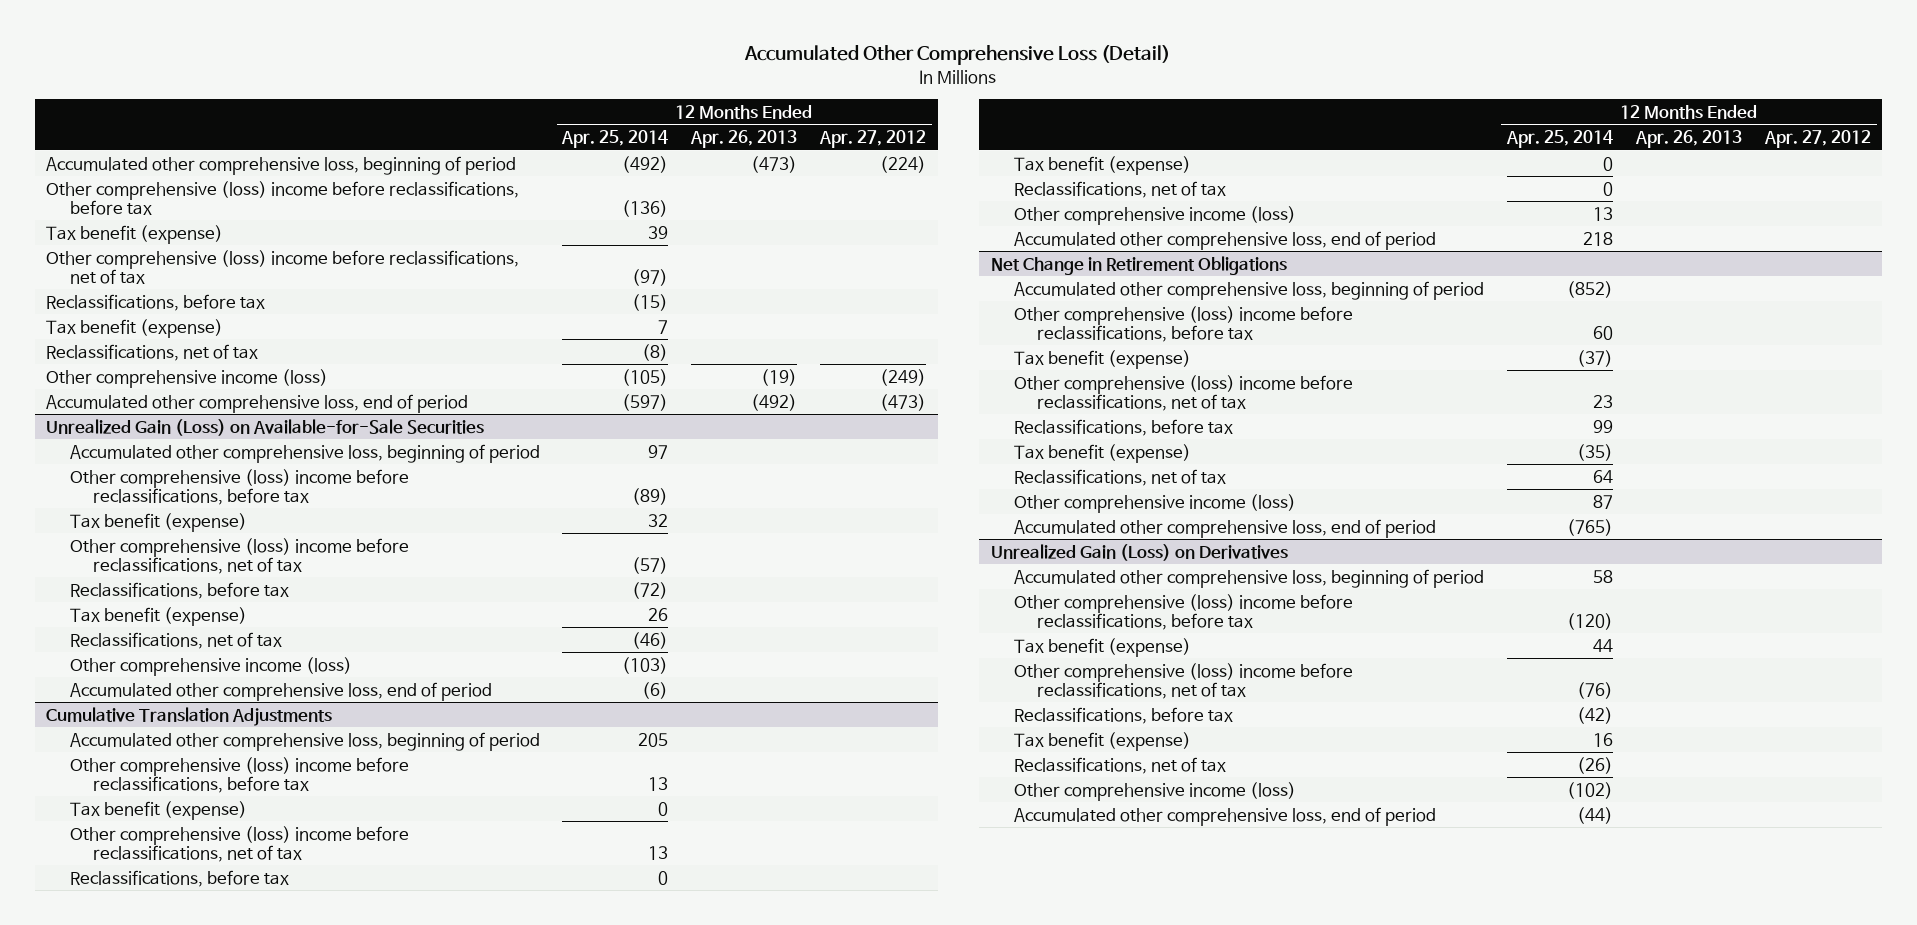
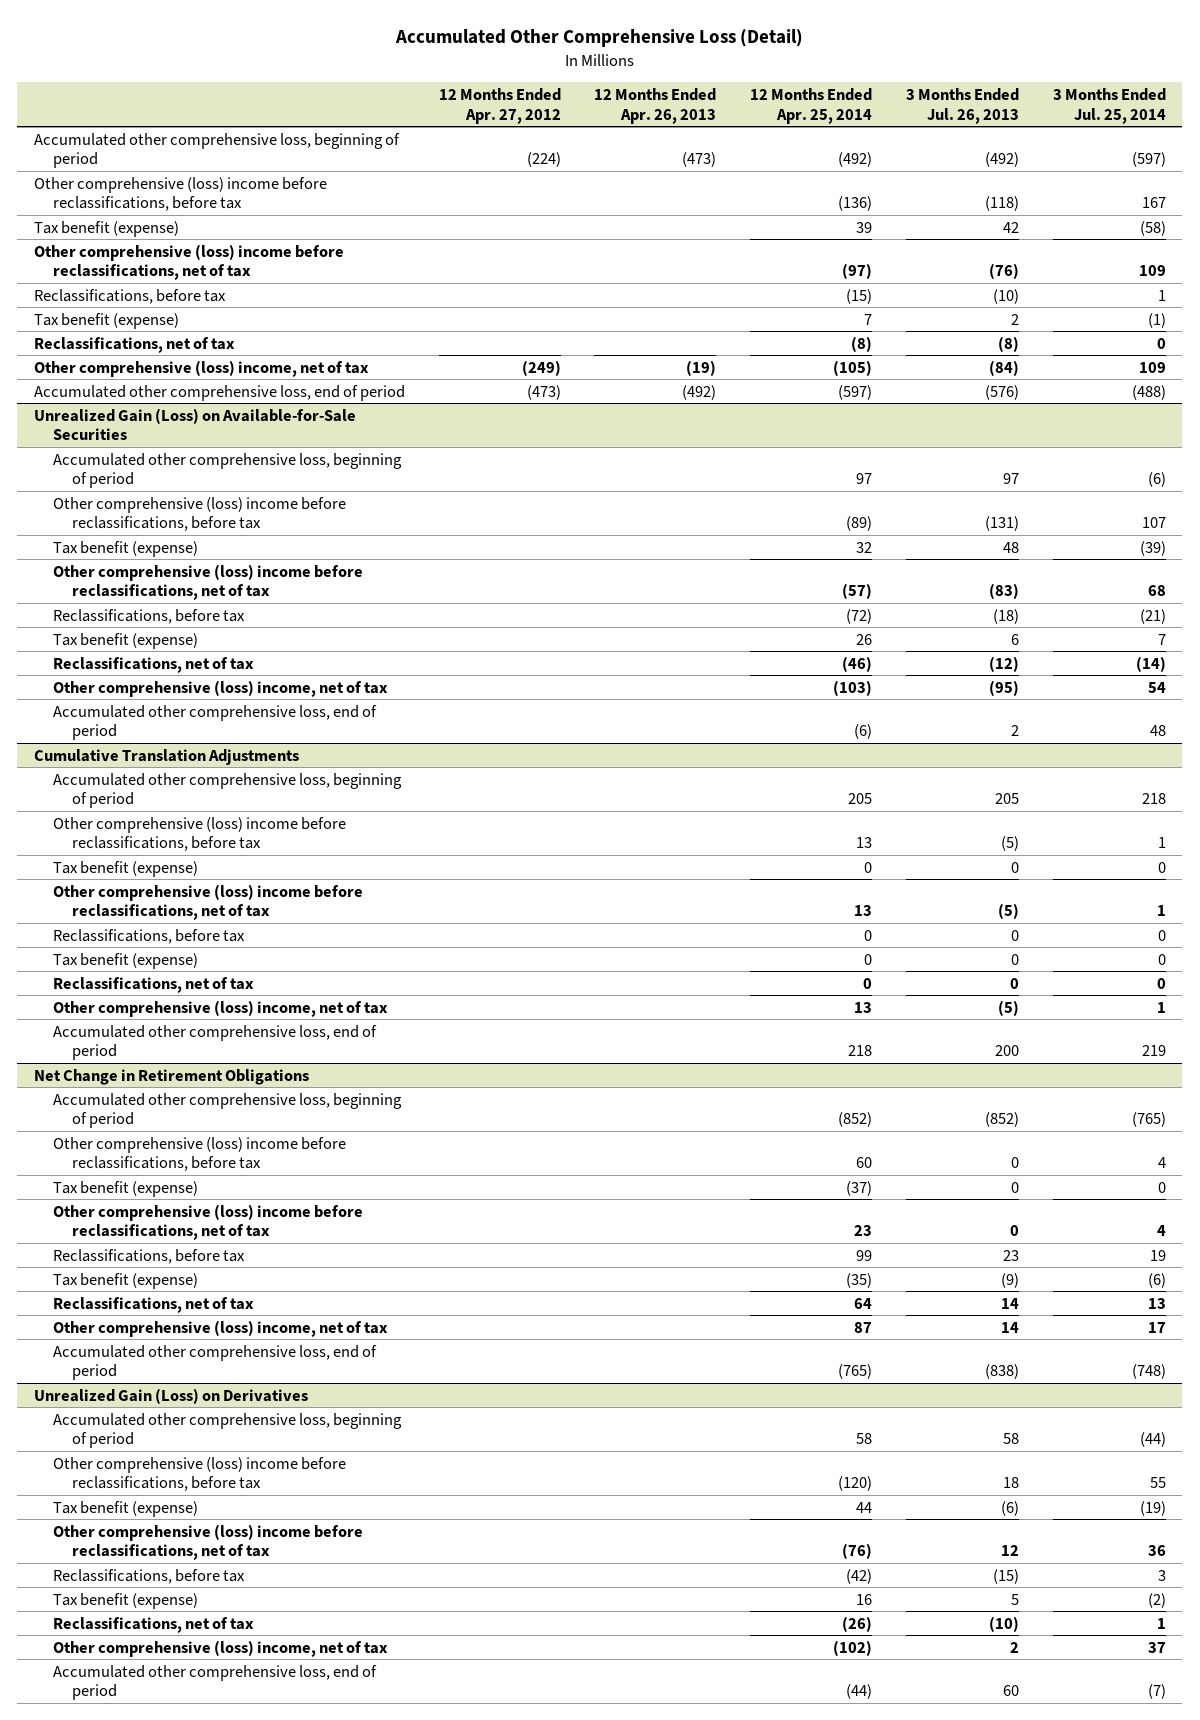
none -> [905,88,1019,124] 3 Months Ended Jul. 26, 2013
none -> [1052,88,1166,124] 3 Months Ended Jul. 25, 2014
[46,368,329,388] Other comprehensive income (loss) -> [34,359,370,377] Other comprehensive (loss) income, net of tax
[69,656,352,676] Other comprehensive income (loss) -> [52,679,388,697] Other comprehensive (loss) income, net of tax
[1014,205,1297,225] Other comprehensive income (loss) -> [52,999,388,1017] Other comprehensive (loss) income, net of tax
[1014,493,1297,513] Other comprehensive income (loss) -> [52,1319,388,1337] Other comprehensive (loss) income, net of tax
[1014,781,1297,801] Other comprehensive income (loss) -> [52,1639,388,1657] Other comprehensive (loss) income, net of tax

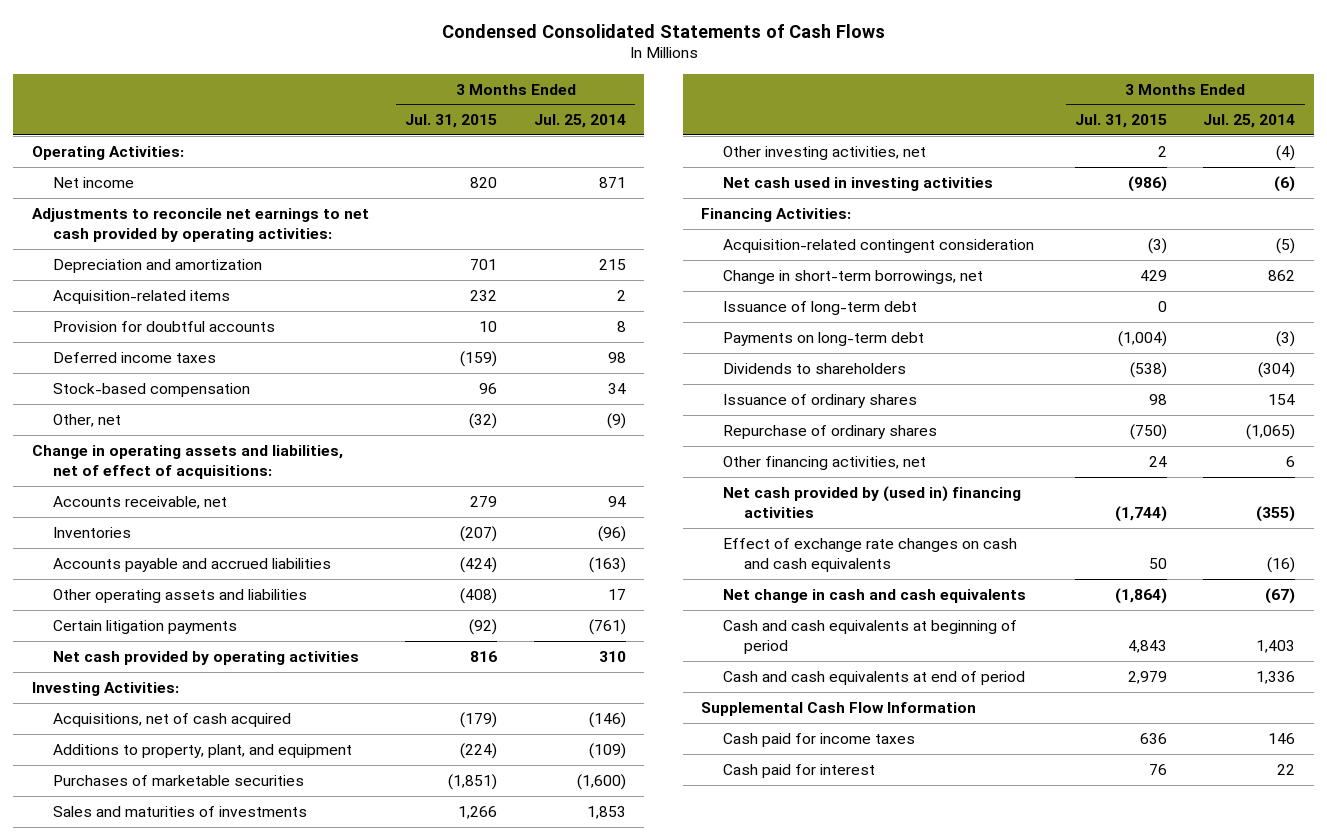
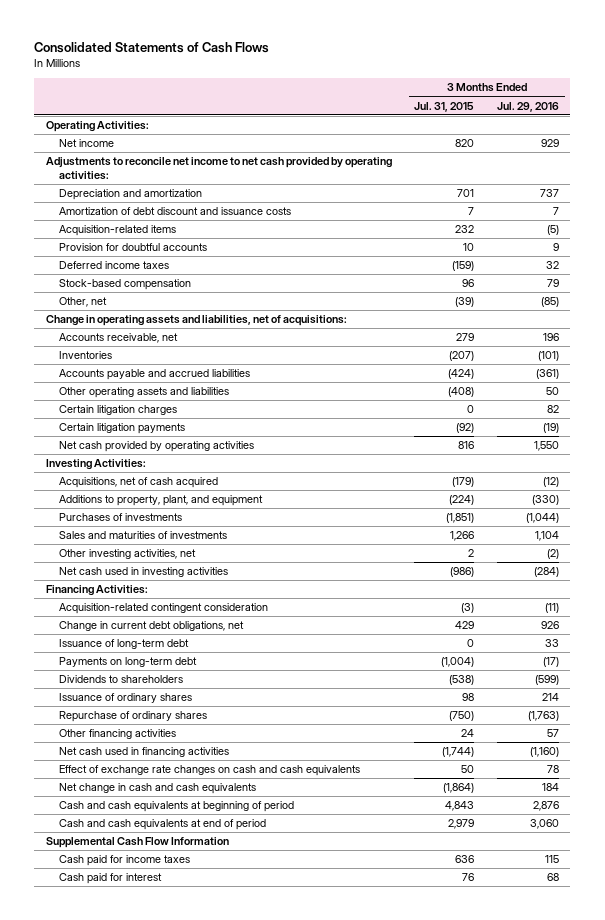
[441,23,885,38] Condensed Consolidated Statements of Cash Flows -> [34,41,270,53] Consolidated Statements of Cash Flows
[533,114,626,129] Jul. 25, 2014 -> none
none -> [497,101,560,112] Jul. 29, 2016
[31,207,369,242] Adjustments to reconcile net earnings to net cash provided by operating activities: -> [45,157,392,180] Adjustments to reconcile net income to net cash provided by operating activities:
none -> [59,207,292,216] Amortization of debt discount and issuance costs
[469,412,498,429] (32) -> [455,297,475,308] (39)
[31,444,343,479] Change in operating assets and liabilities, net of effect of acquisitions: -> [45,315,347,327] Change in operating assets and liabilities, net of acquisitions:
none -> [59,405,178,416] Certain litigation charges
[53,774,305,786] Purchases of marketable securities -> [59,513,183,522] Purchases of investments
[722,269,983,284] Change in short-term borrowings, net -> [59,621,245,632] Change in current debt obligations, net
[722,455,926,470] Other financing activities, net -> [59,729,177,740] Other financing activities
[722,485,1021,518] Net cash provided by (used in) financing activities -> [59,747,230,758] Net cash used in financing activities

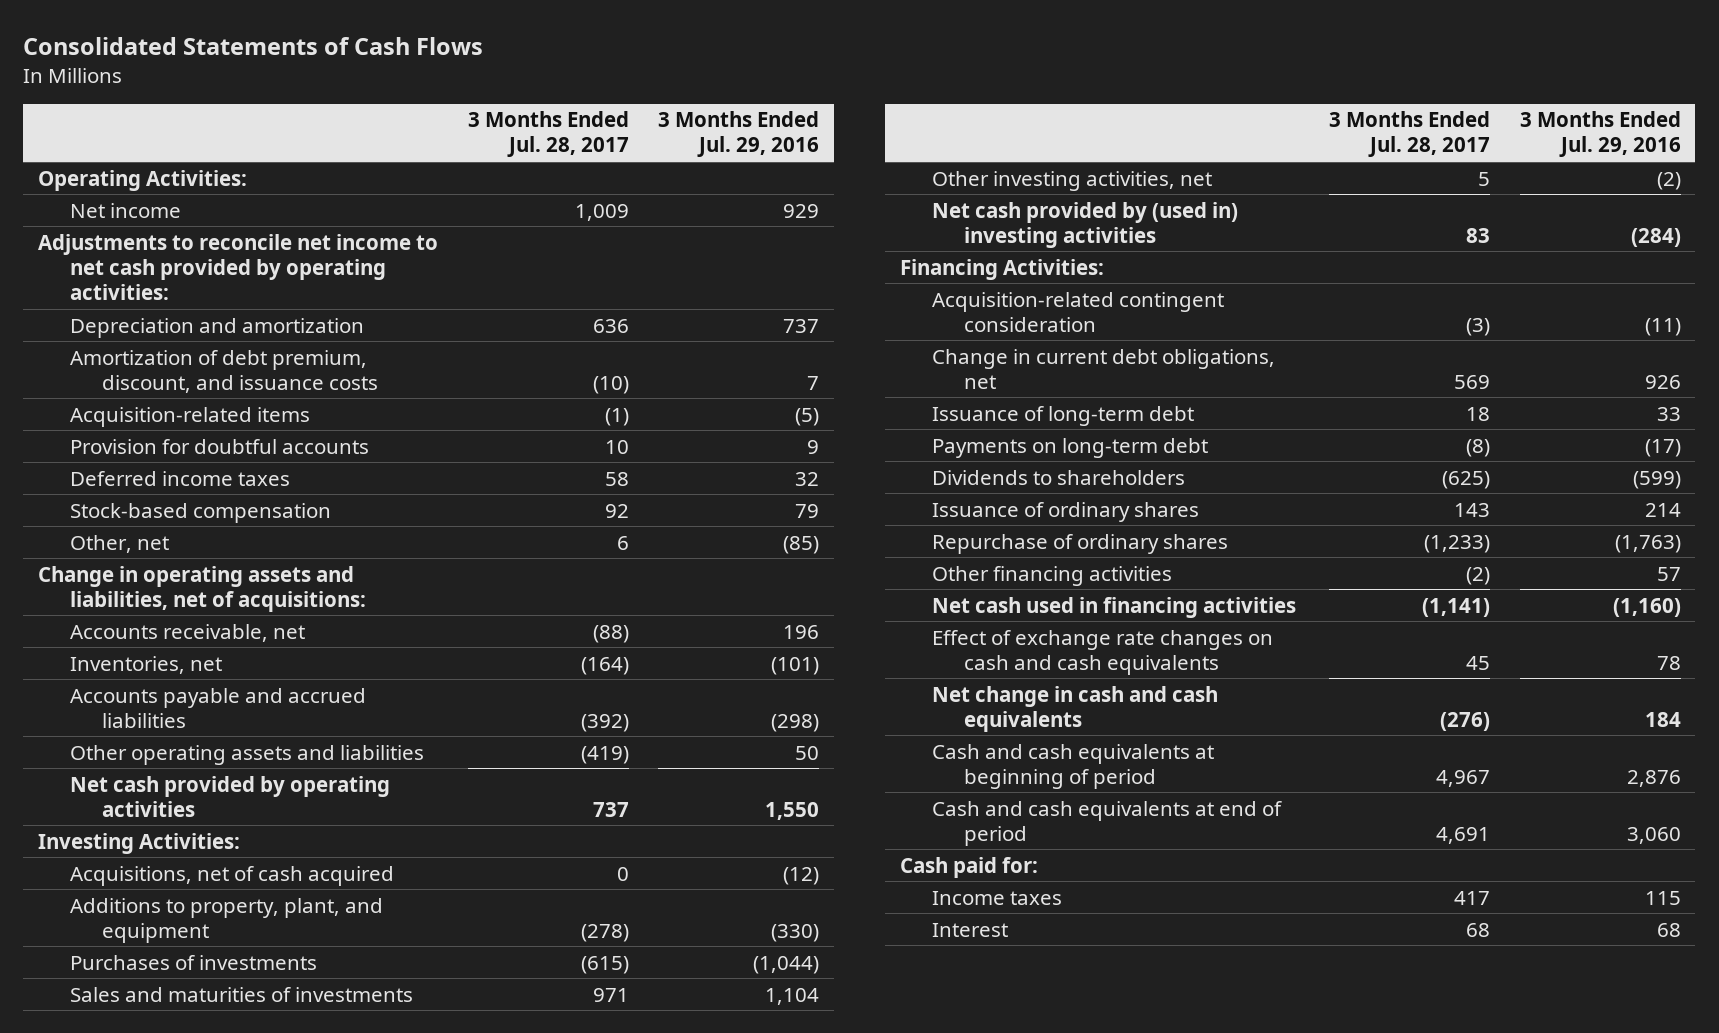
[414,101,475,112] Jul. 31, 2015 -> none
none -> [467,111,629,158] 3 Months Ended Jul. 28, 2017
[59,207,292,216] Amortization of debt discount and issuance costs -> [70,349,379,393] Amortization of debt premium, discount, and issuance costs
[59,351,113,360] Inventories -> [70,655,223,674] Inventories, net
[536,369,560,380] (361) -> [770,713,819,732] (298)
[59,405,178,416] Certain litigation charges -> none
[59,423,186,435] Certain litigation payments -> none
[59,567,229,578] Net cash used in investing activities -> [931,201,1238,248] Net cash provided by (used in) investing activities
[45,837,229,849] Supplemental Cash Flow Information -> none
none -> [899,856,1038,878] Cash paid for:
[59,855,191,867] Cash paid for income taxes -> [931,890,1062,905] Income taxes
[59,873,163,885] Cash paid for interest -> [931,922,1008,937] Interest

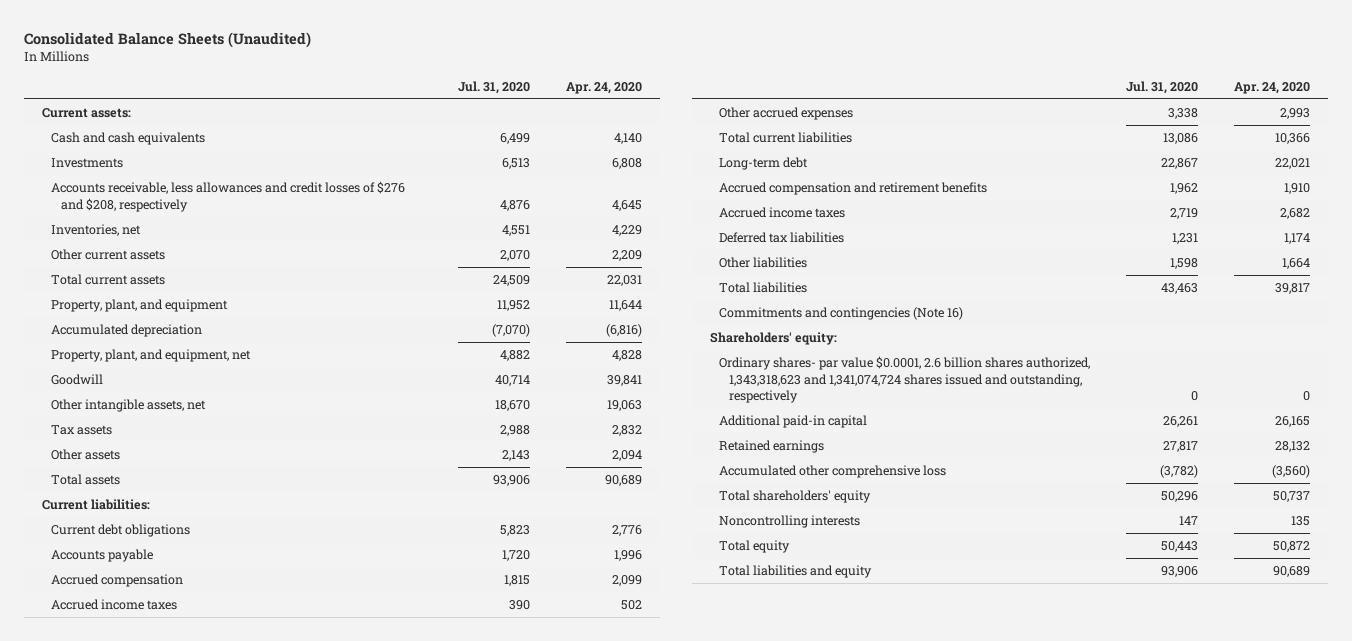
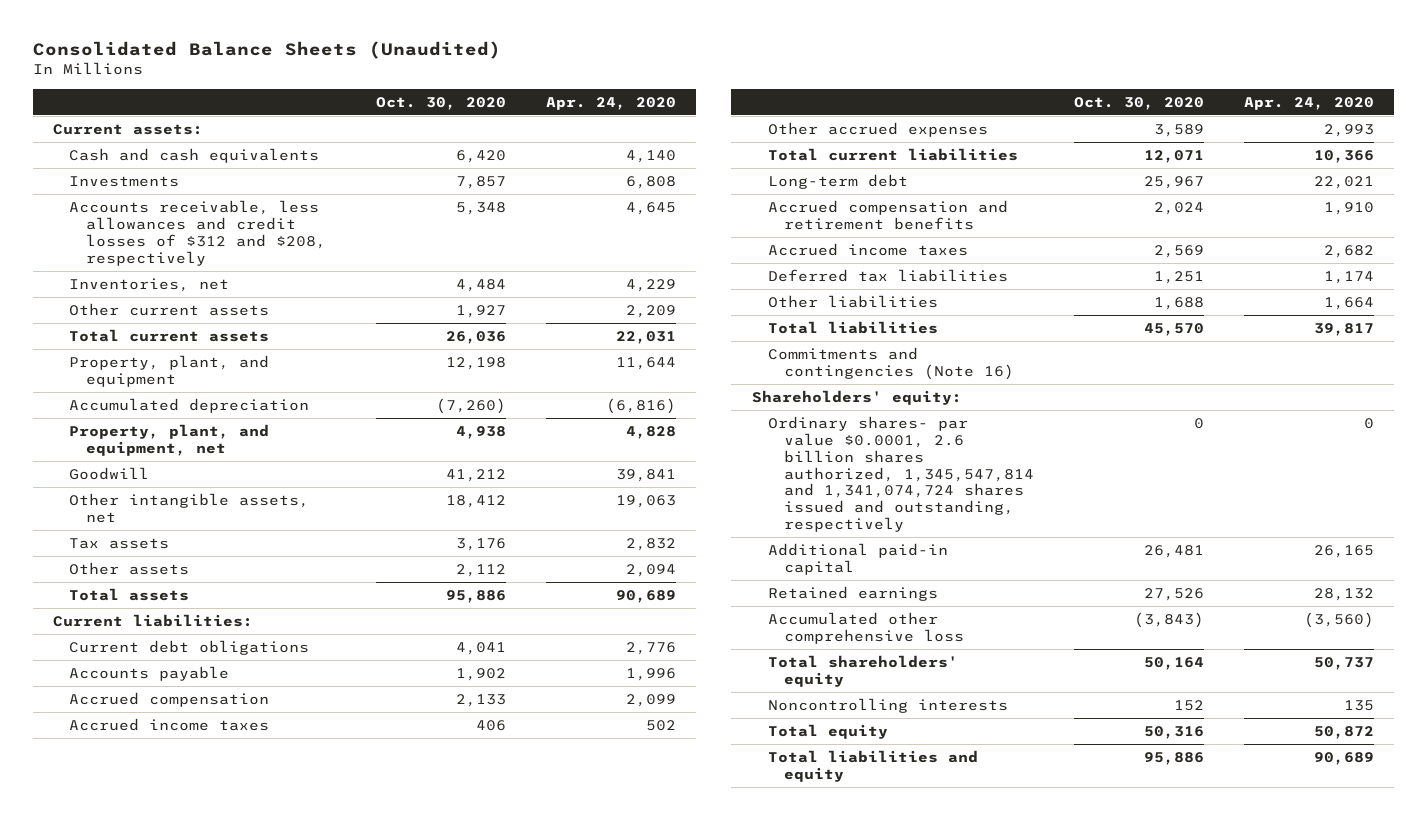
[458,80,531,94] Jul. 31, 2020 -> none
none -> [375,96,506,110] Oct. 30, 2020
[51,181,406,212] Accounts receivable, less allowances and credit losses of $276 and $208, respectively -> [69,200,326,266] Accounts receivable, less allowances and credit losses of $312 and $208, respectively
[719,356,1091,403] Ordinary shares- par value $0.0001, 2.6 billion shares authorized, 1,343,318,623 and 1,341,074,724 shares issued and outstanding, respectively -> [767,416,1034,533] Ordinary shares- par value $0.0001, 2.6 billion shares authorized, 1,345,547,814 and 1,341,074,724 shares issued and outstanding, respectively

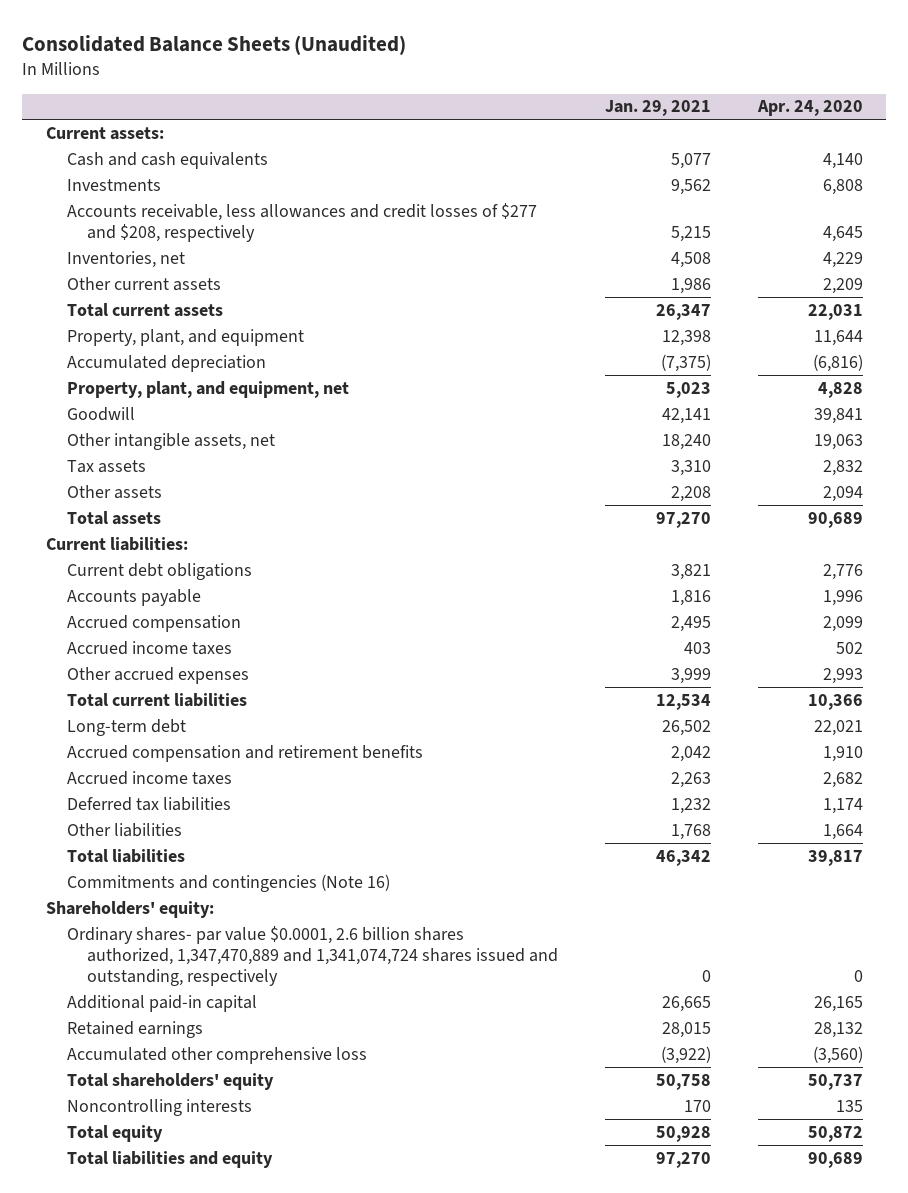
[375,96,506,110] Oct. 30, 2020 -> none
none -> [604,100,711,117] Jan. 29, 2021
[69,200,326,266] Accounts receivable, less allowances and credit losses of $312 and $208, respectively -> [66,202,537,242] Accounts receivable, less allowances and credit losses of $277 and $208, respectively
[767,416,1034,533] Ordinary shares- par value $0.0001, 2.6 billion shares authorized, 1,345,547,814 and 1,341,074,724 shares issued and outstanding, respectively -> [66,925,559,987] Ordinary shares- par value $0.0001, 2.6 billion shares authorized, 1,347,470,889 and 1,341,074,724 shares issued and outstanding, respectively

